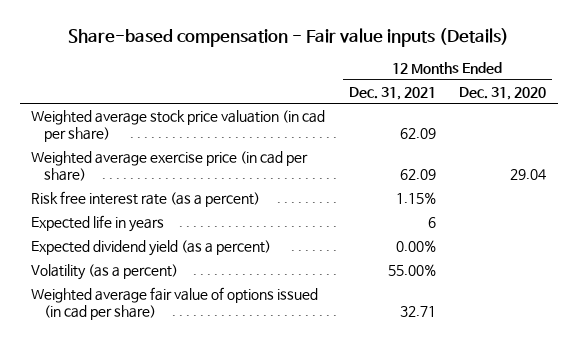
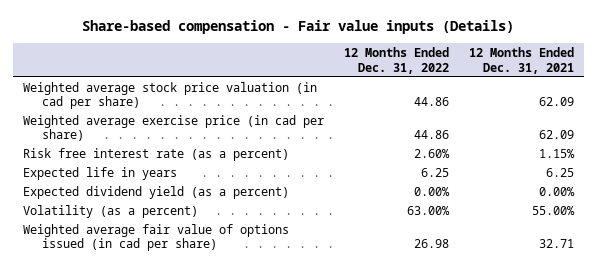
[459,86,547,100] Dec. 31, 2020 -> none
none -> [343,47,449,74] 12 Months Ended Dec. 31, 2022
[427,216,436,228] 6 -> [545,167,574,177] 6.25

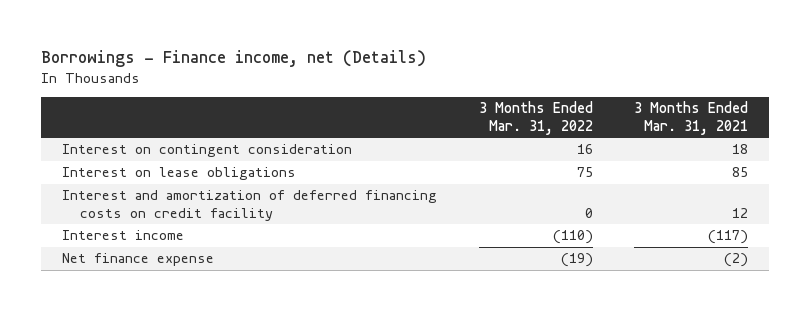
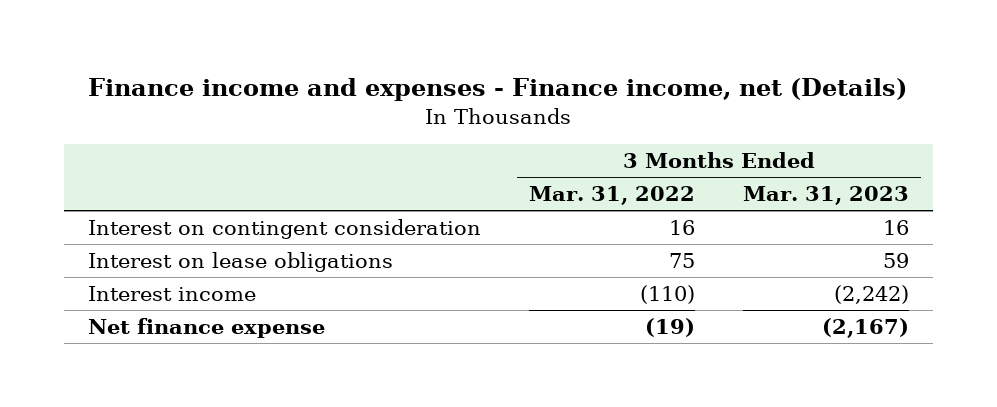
[40,50,426,68] Borrowings - Finance income, net (Details) -> [88,77,908,101] Finance income and expenses - Finance income, net (Details)
[634,101,749,135] 3 Months Ended Mar. 31, 2021 -> none
none -> [742,186,909,206] Mar. 31, 2023
[61,190,437,221] Interest and amortization of deferred financing costs on credit facility -> none

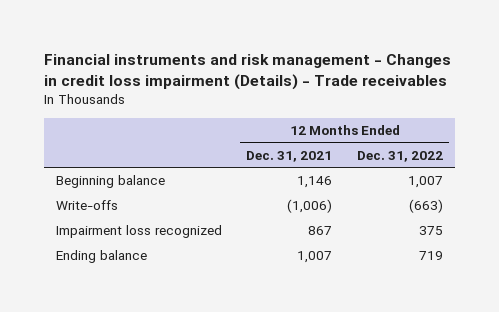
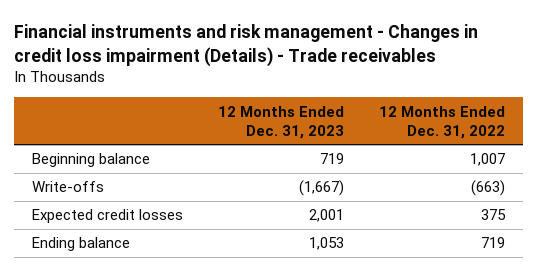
[246,150,333,162] Dec. 31, 2021 -> none
none -> [218,105,345,139] 12 Months Ended Dec. 31, 2023
[55,225,222,239] Impairment loss recognized -> [31,209,183,224] Expected credit losses

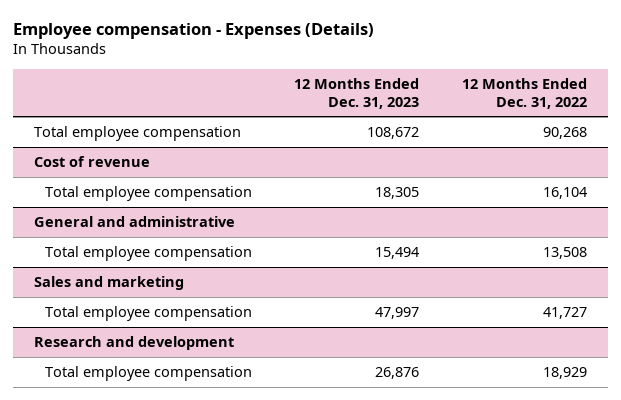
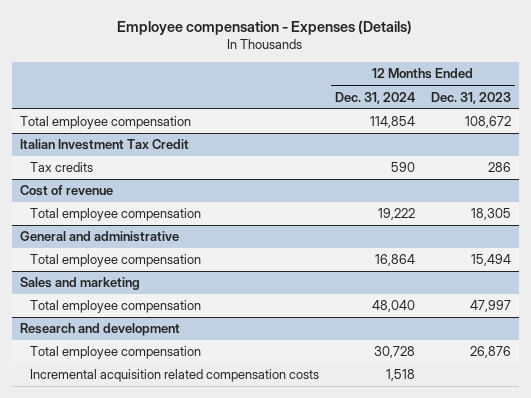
[461,77,587,109] 12 Months Ended Dec. 31, 2022 -> none
none -> [335,91,416,104] Dec. 31, 2024
none -> [19,139,189,151] Italian Investment Tax Credit
none -> [30,162,94,173] Tax credits
none -> [30,369,320,383] Incremental acquisition related compensation costs

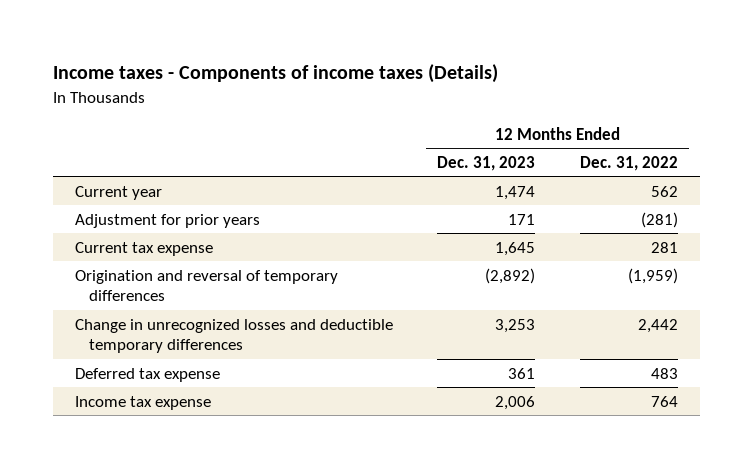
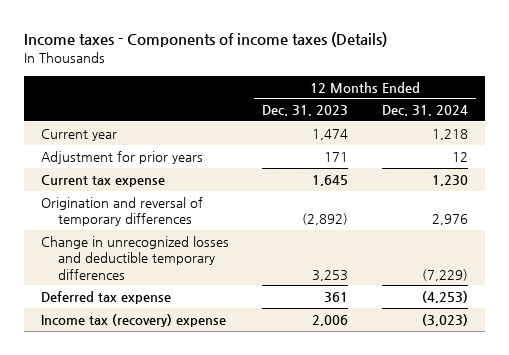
[579,155,678,171] Dec. 31, 2022 -> none
none -> [381,105,468,117] Dec. 31, 2024
[74,395,211,410] Income tax expense -> [40,313,226,327] Income tax (recovery) expense

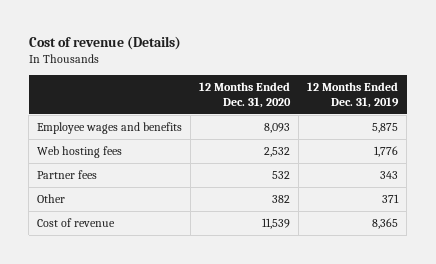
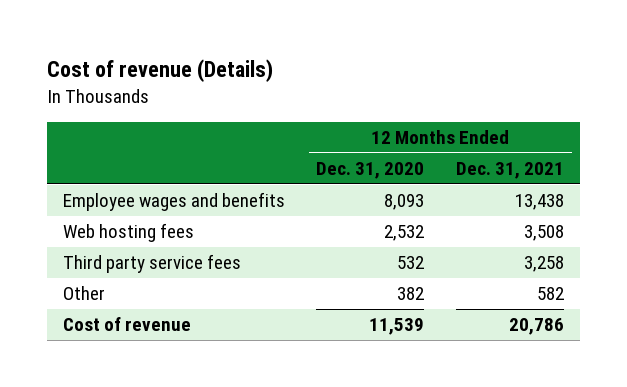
[307,82,400,108] 12 Months Ended Dec. 31, 2019 -> none
none -> [455,161,564,179] Dec. 31, 2021
[37,170,98,180] Partner fees -> [63,254,242,274] Third party service fees

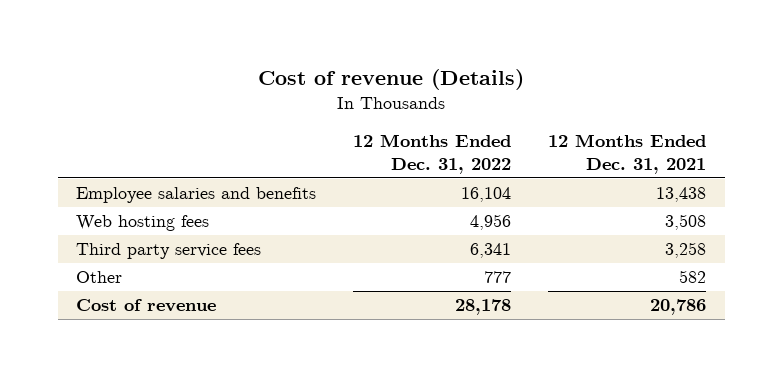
[316,161,425,179] Dec. 31, 2020 -> none
none -> [353,134,512,175] 12 Months Ended Dec. 31, 2022
[63,192,286,212] Employee wages and benefits -> [76,187,317,204] Employee salaries and benefits

